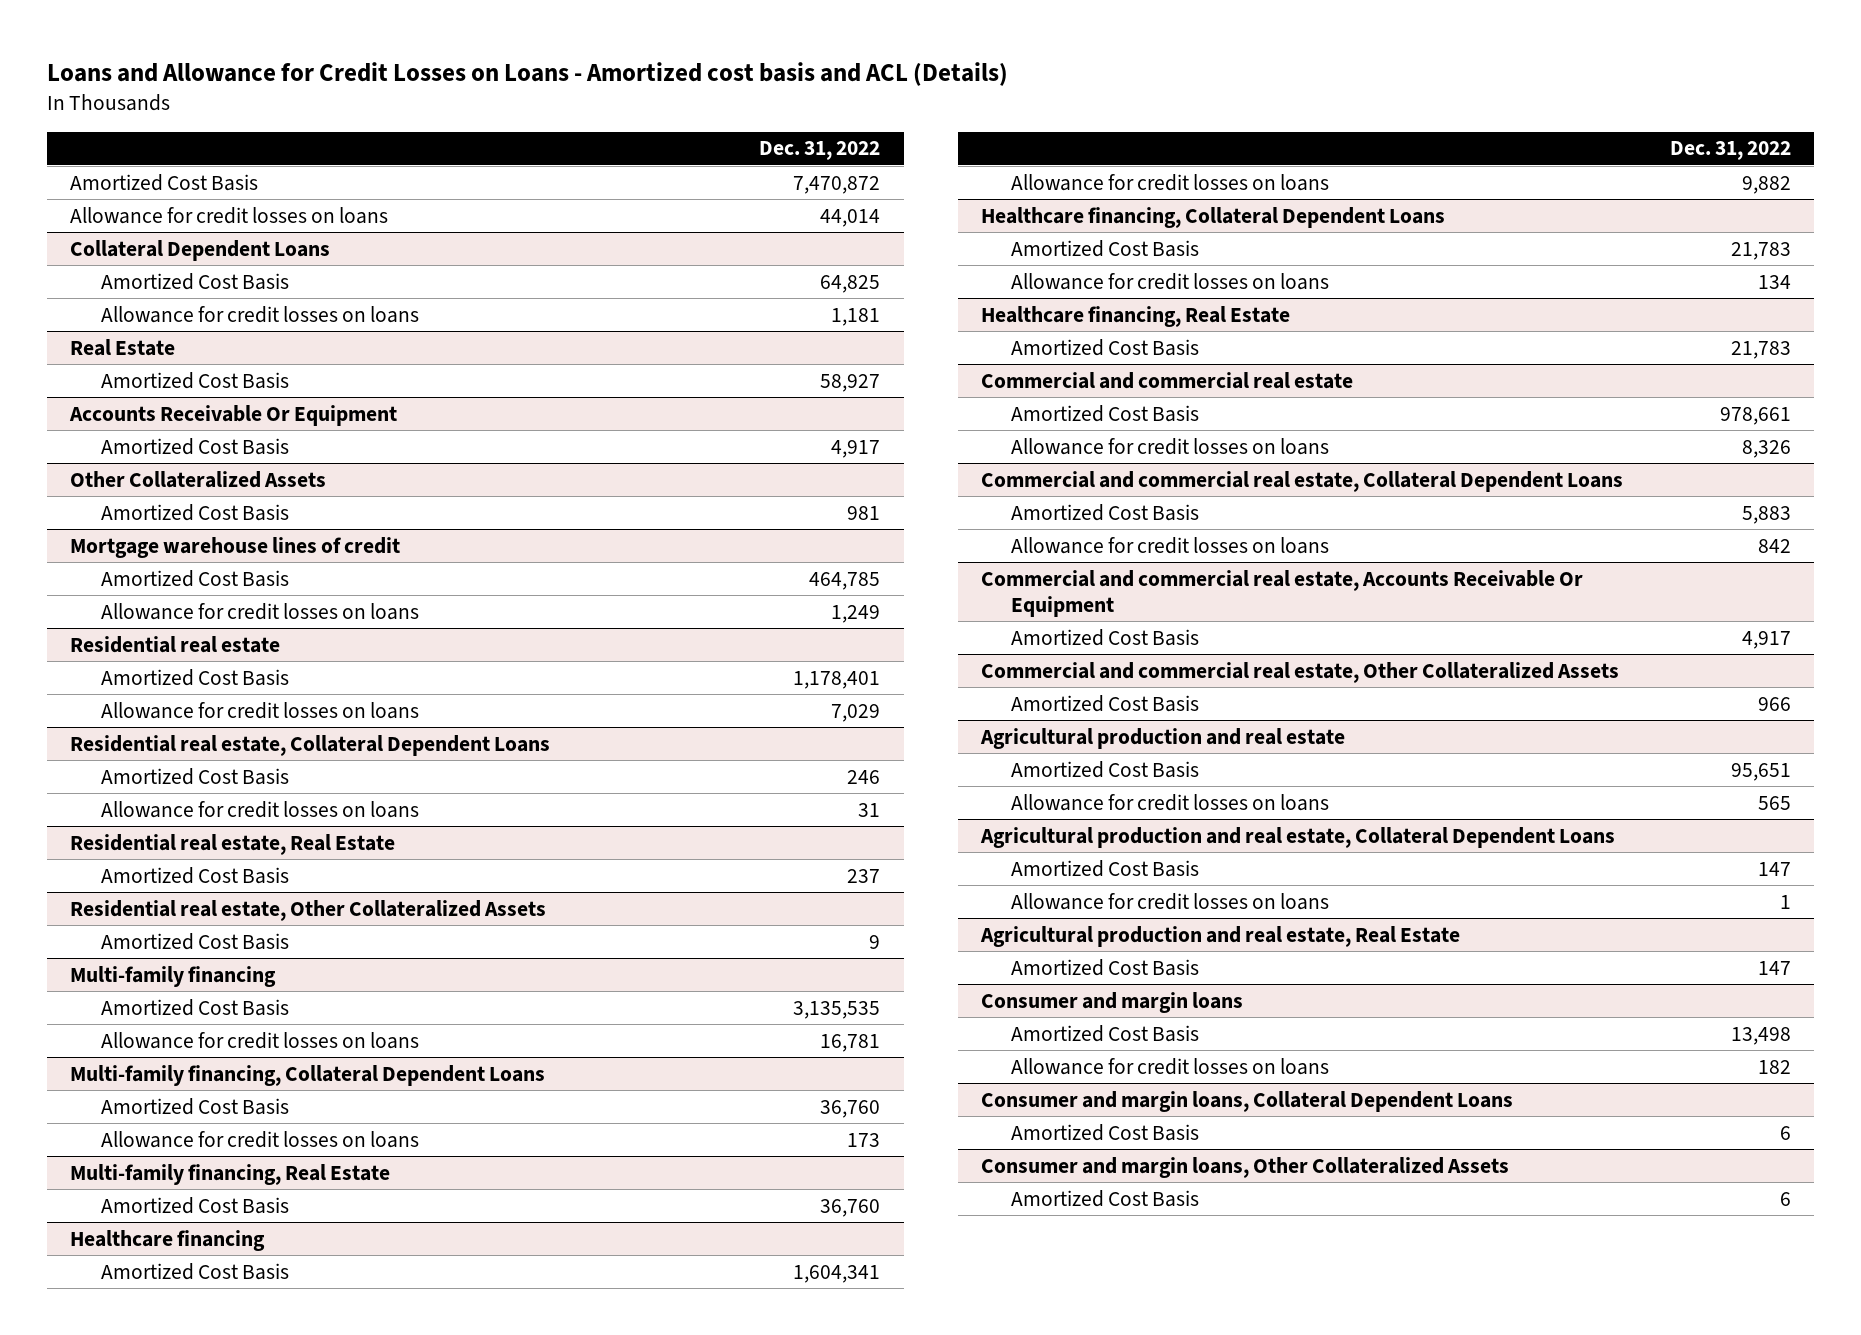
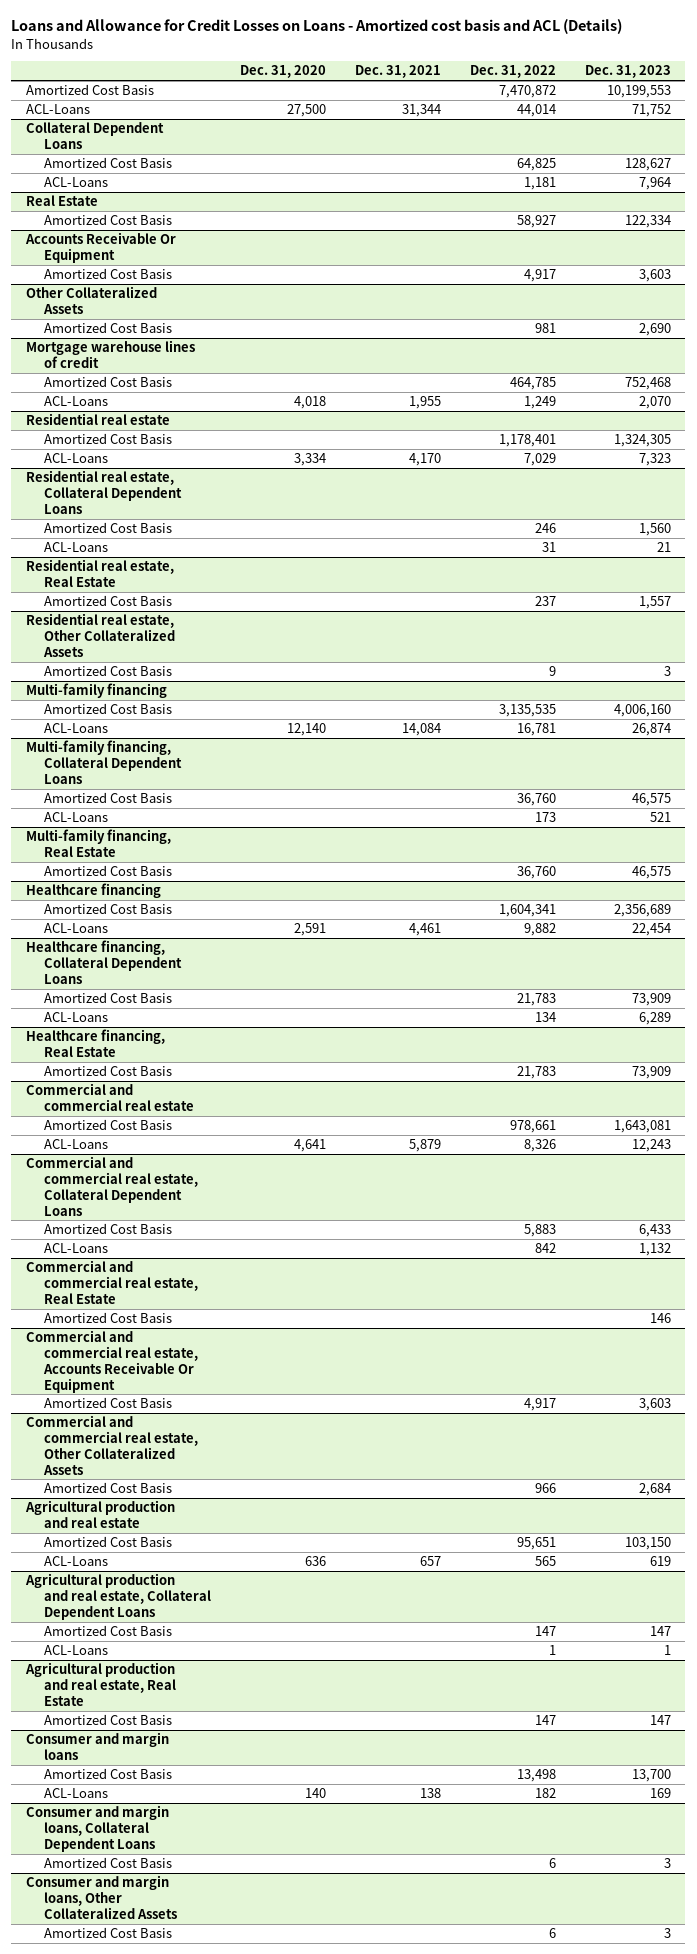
none -> [239,65,326,79] Dec. 31, 2020
none -> [354,65,441,79] Dec. 31, 2021
none -> [584,65,671,79] Dec. 31, 2023
[70,206,389,224] Allowance for credit losses on loans -> [25,104,90,115] ACL-Loans
[100,305,419,323] Allowance for credit losses on loans -> [43,177,108,188] ACL-Loans
[100,602,419,620] Allowance for credit losses on loans -> [43,396,108,407] ACL-Loans
[100,701,419,719] Allowance for credit losses on loans -> [43,453,108,464] ACL-Loans
[100,800,419,818] Allowance for credit losses on loans -> [43,542,108,553] ACL-Loans
[100,1031,419,1049] Allowance for credit losses on loans -> [43,723,108,734] ACL-Loans
[100,1130,419,1148] Allowance for credit losses on loans -> [43,812,108,823] ACL-Loans
[1011,173,1330,191] Allowance for credit losses on loans -> [43,923,108,934] ACL-Loans
[1011,272,1330,290] Allowance for credit losses on loans -> [43,1012,108,1023] ACL-Loans
[1011,437,1330,455] Allowance for credit losses on loans -> [43,1139,108,1150] ACL-Loans
[1011,536,1330,554] Allowance for credit losses on loans -> [43,1243,108,1254] ACL-Loans
none -> [25,1260,198,1304] Commercial and commercial real estate, Real Estate
none -> [43,1312,172,1324] Amortized Cost Basis
[1011,793,1330,811] Allowance for credit losses on loans -> [43,1556,108,1567] ACL-Loans
[1011,892,1330,910] Allowance for credit losses on loans -> [43,1645,108,1656] ACL-Loans
[1011,1057,1330,1075] Allowance for credit losses on loans -> [43,1788,108,1799] ACL-Loans

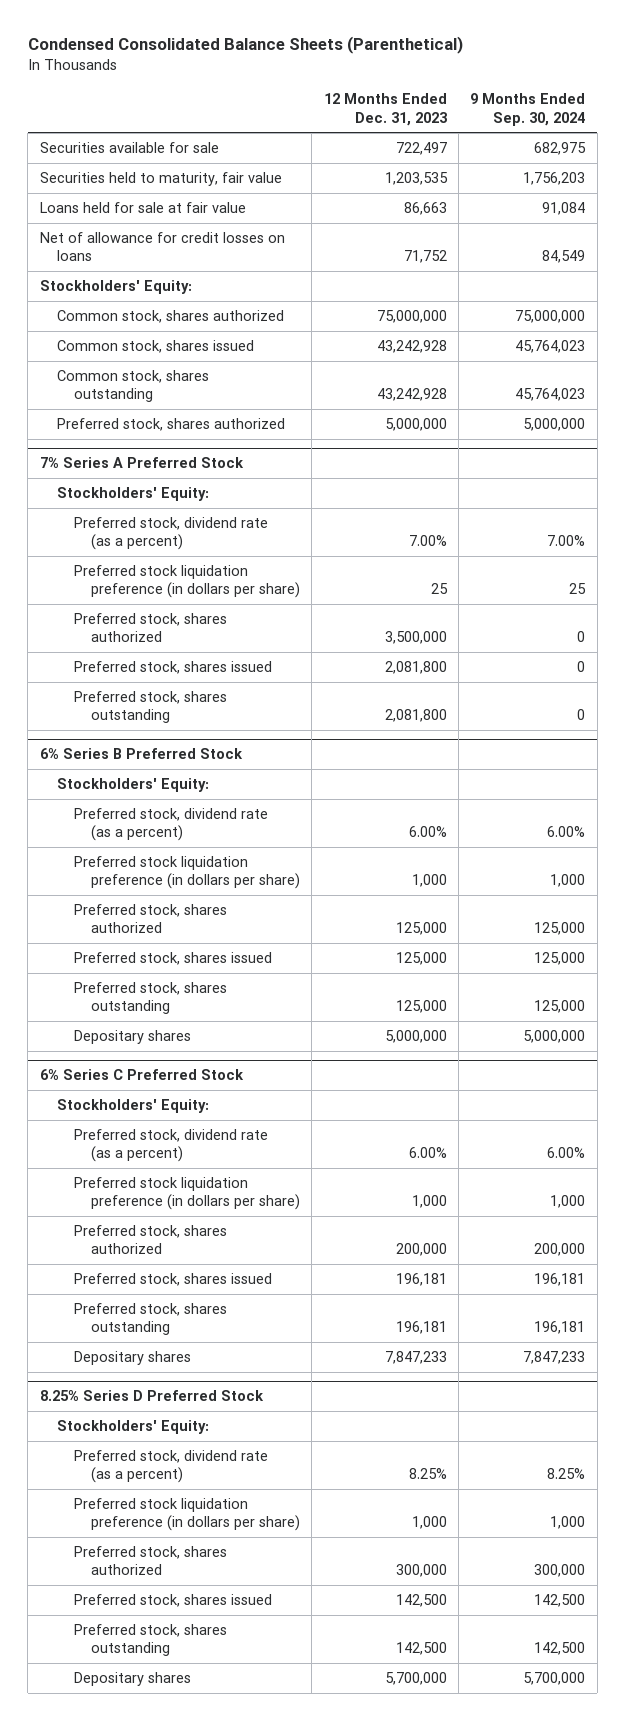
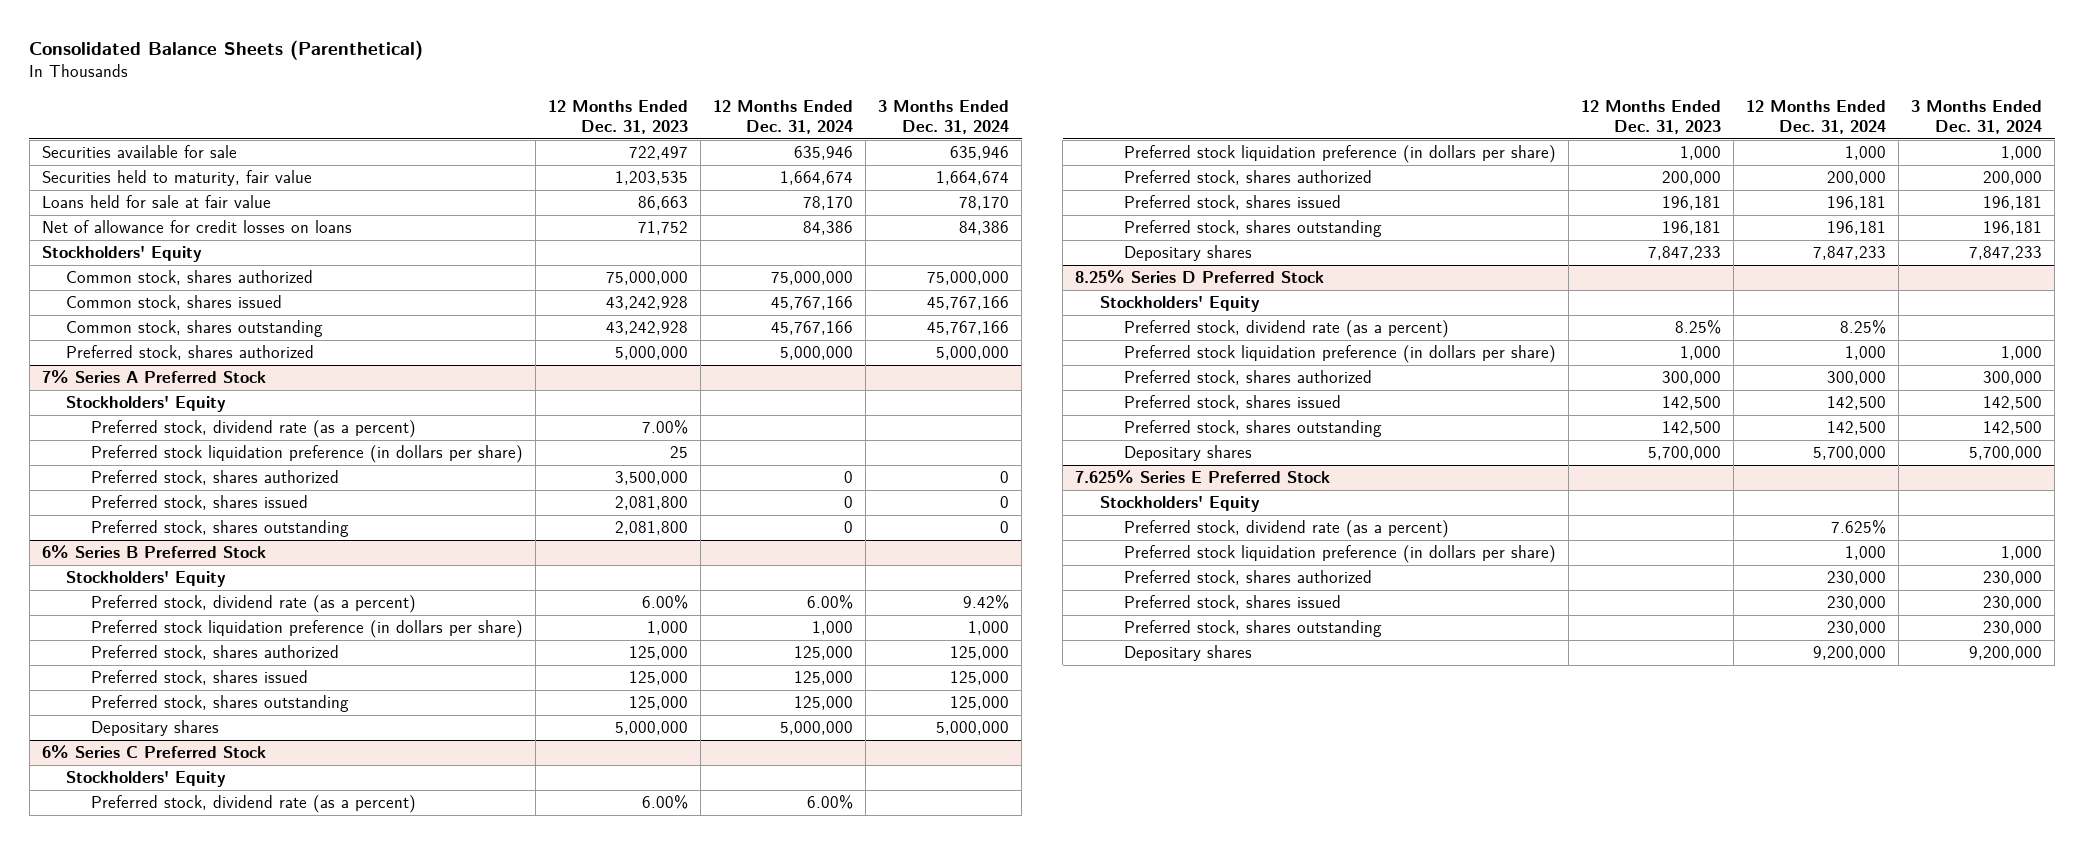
[27,36,463,55] Condensed Consolidated Balance Sheets (Parenthetical) -> [29,39,424,60] Consolidated Balance Sheets (Parenthetical)
[470,93,586,126] 9 Months Ended Sep. 30, 2024 -> none
none -> [713,99,854,135] 12 Months Ended Dec. 31, 2024
none -> [878,99,1010,135] 3 Months Ended Dec. 31, 2024
[39,279,192,294] Stockholders' Equity: -> [42,246,203,263] Stockholders' Equity
[56,486,209,501] Stockholders' Equity: -> [66,396,227,413] Stockholders' Equity
[56,777,209,792] Stockholders' Equity: -> [66,571,227,588] Stockholders' Equity
[56,1098,209,1113] Stockholders' Equity: -> [66,771,227,788] Stockholders' Equity
[56,1419,209,1434] Stockholders' Equity: -> [1099,296,1260,313] Stockholders' Equity
none -> [1075,470,1331,484] 7.625% Series E Preferred Stock
none -> [1099,496,1260,513] Stockholders' Equity
none -> [1124,520,1450,539] Preferred stock, dividend rate (as a percent)
none -> [1124,545,1557,564] Preferred stock liquidation preference (in dollars per share)
none -> [1124,570,1373,586] Preferred stock, shares authorized
none -> [1124,595,1342,611] Preferred stock, shares issued
none -> [1124,620,1383,638] Preferred stock, shares outstanding
none -> [1124,645,1253,662] Depositary shares

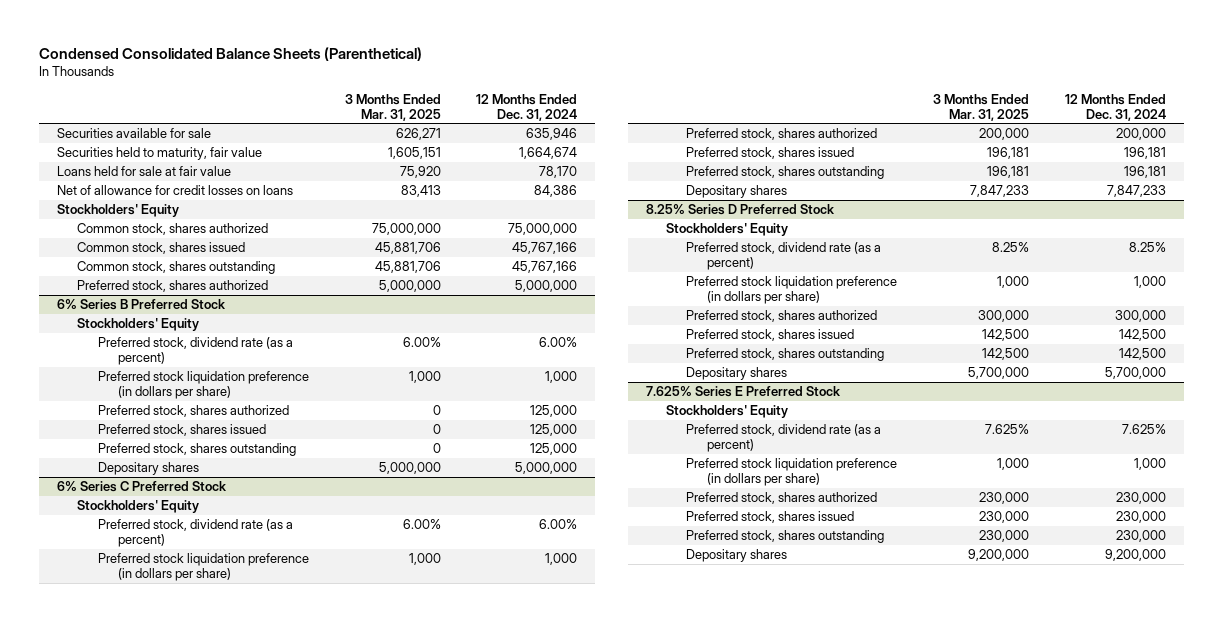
[29,39,424,60] Consolidated Balance Sheets (Parenthetical) -> [38,47,422,62] Condensed Consolidated Balance Sheets (Parenthetical)
[547,99,688,135] 12 Months Ended Dec. 31, 2023 -> none
[878,99,1010,135] 3 Months Ended Dec. 31, 2024 -> none
none -> [344,93,441,121] 3 Months Ended Mar. 31, 2025
[42,370,267,384] 7% Series A Preferred Stock -> none
[66,396,227,413] Stockholders' Equity -> none
[90,420,416,439] Preferred stock, dividend rate (as a percent) -> none
[90,445,523,464] Preferred stock liquidation preference (in dollars per share) -> none
[90,470,339,486] Preferred stock, shares authorized -> none
[90,495,308,511] Preferred stock, shares issued -> none
[90,520,349,538] Preferred stock, shares outstanding -> none

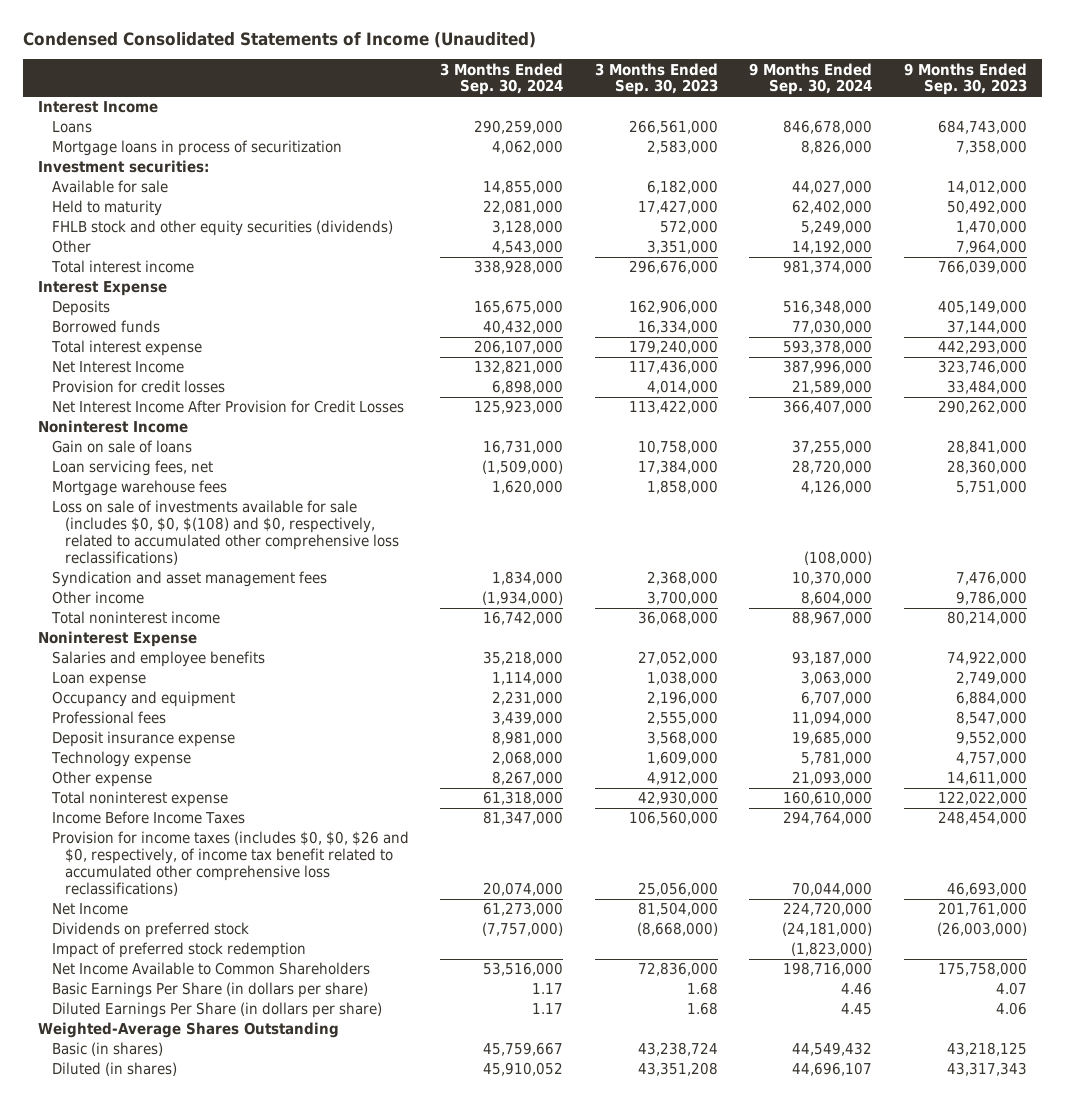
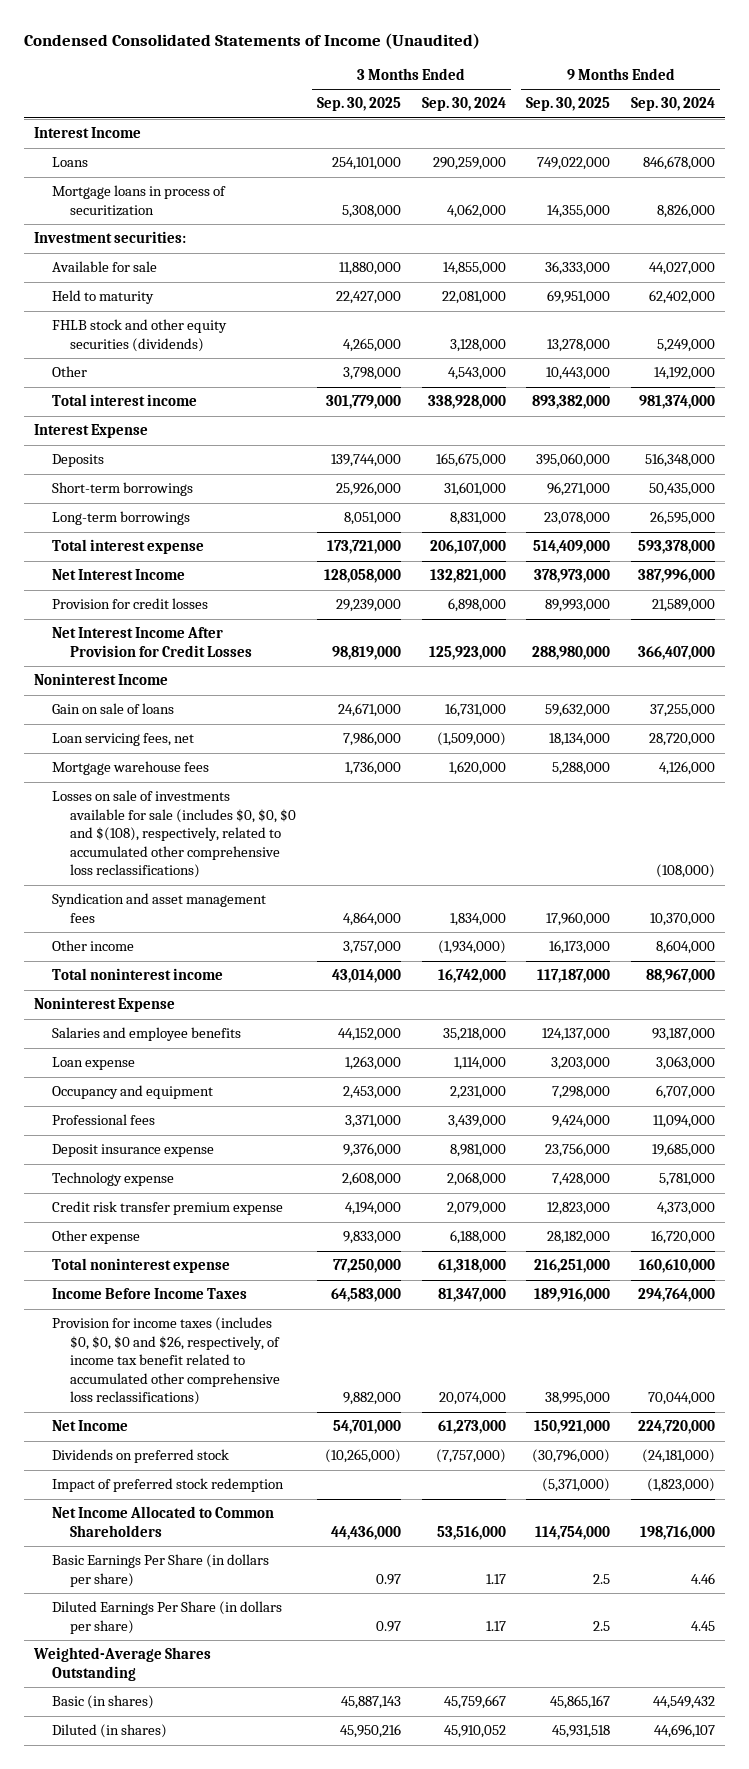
[594,62,718,96] 3 Months Ended Sep. 30, 2023 -> none
[903,62,1027,96] 9 Months Ended Sep. 30, 2023 -> none
none -> [317,97,402,112] Sep. 30, 2025
none -> [526,97,611,112] Sep. 30, 2025
[51,320,160,334] Borrowed funds -> none
none -> [52,482,194,497] Short-term borrowings
none -> [52,511,191,526] Long-term borrowings
[51,500,400,565] Loss on sale of investments available for sale (includes $0, $0, $(108) and $0, respectively, related to accumulated other comprehensive loss reclassifications) -> [52,790,297,879] Losses on sale of investments available for sale (includes $0, $0, $0 and $(108), respectively, related to accumulated other comprehensive loss reclassifications)
none -> [52,1201,284,1216] Credit risk transfer premium expense
[492,771,564,786] 8,267,000 -> [449,1230,506,1245] 6,188,000
[792,771,873,786] 21,093,000 -> [650,1230,715,1245] 16,720,000
[51,831,409,896] Provision for income taxes (includes $0, $0, $26 and $0, respectively, of income tax benefit related to accumulated other comprehensive loss reclassifications) -> [52,1317,281,1406] Provision for income taxes (includes $0, $0, $0 and $26, respectively, of income tax benefit related to accumulated other comprehensive loss reclassifications)
[51,962,370,976] Net Income Available to Common Shareholders -> [52,1506,275,1537] Net Income Allocated to Common Shareholders

